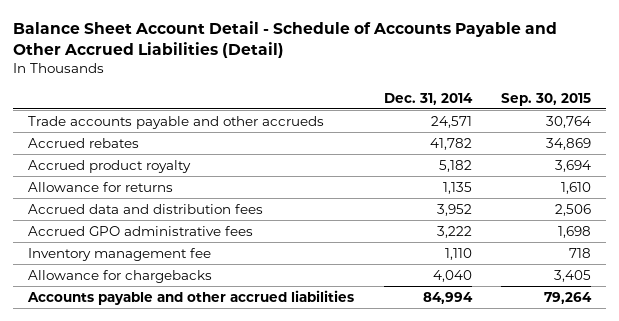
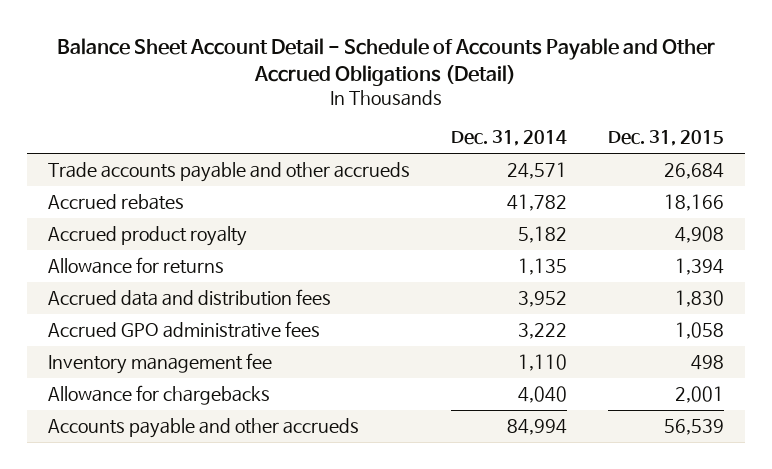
[13,21,558,59] Balance Sheet Account Detail - Schedule of Accounts Payable and Other Accrued Liabilities (Detail) -> [57,37,716,86] Balance Sheet Account Detail - Schedule of Accounts Payable and Other Accrued Obligations (Detail)
[501,92,592,106] Sep. 30, 2015 -> none
none -> [608,130,725,147] Dec. 31, 2015
[27,289,355,305] Accounts payable and other accrued liabilities -> [47,418,359,439] Accounts payable and other accrueds

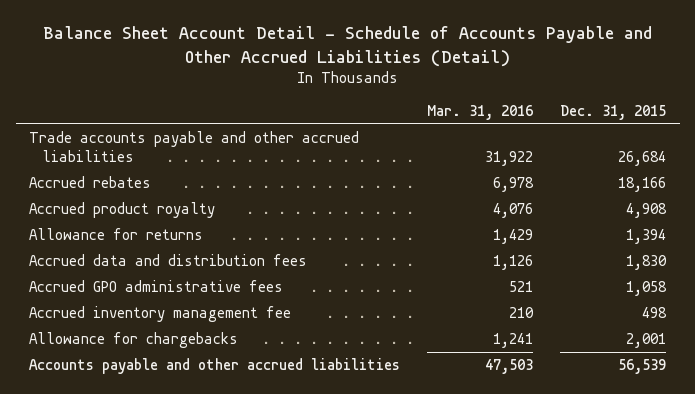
[57,37,716,86] Balance Sheet Account Detail - Schedule of Accounts Payable and Other Accrued Obligations (Detail) -> [42,26,652,67] Balance Sheet Account Detail - Schedule of Accounts Payable and Other Accrued Liabilities (Detail)
[451,130,568,147] Dec. 31, 2014 -> none
none -> [427,105,534,121] Mar. 31, 2016
[47,162,410,183] Trade accounts payable and other accrueds -> [29,131,360,163] Trade accounts payable and other accrued liabilities
[47,353,272,375] Inventory management fee -> [29,306,292,323] Accrued inventory management fee
[47,418,359,439] Accounts payable and other accrueds -> [29,358,401,375] Accounts payable and other accrued liabilities

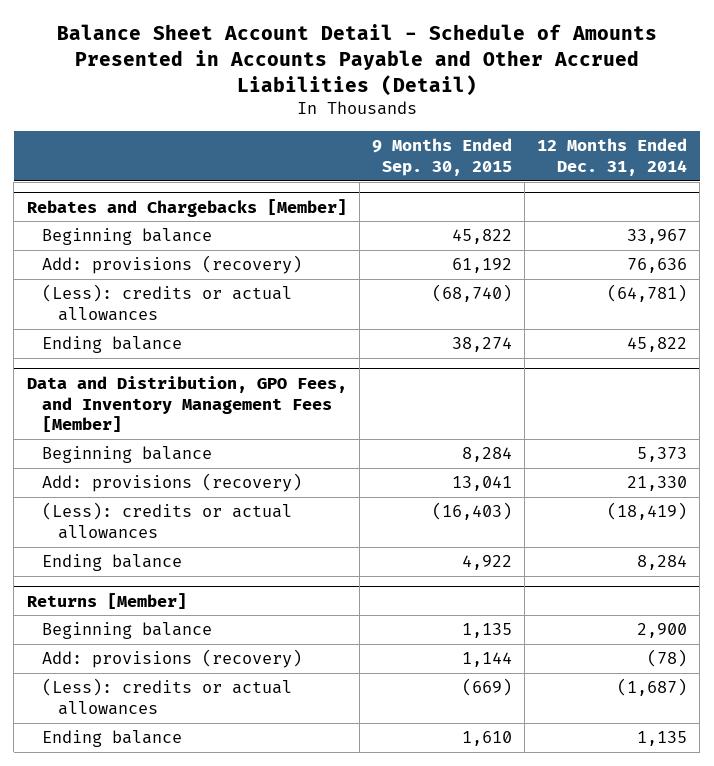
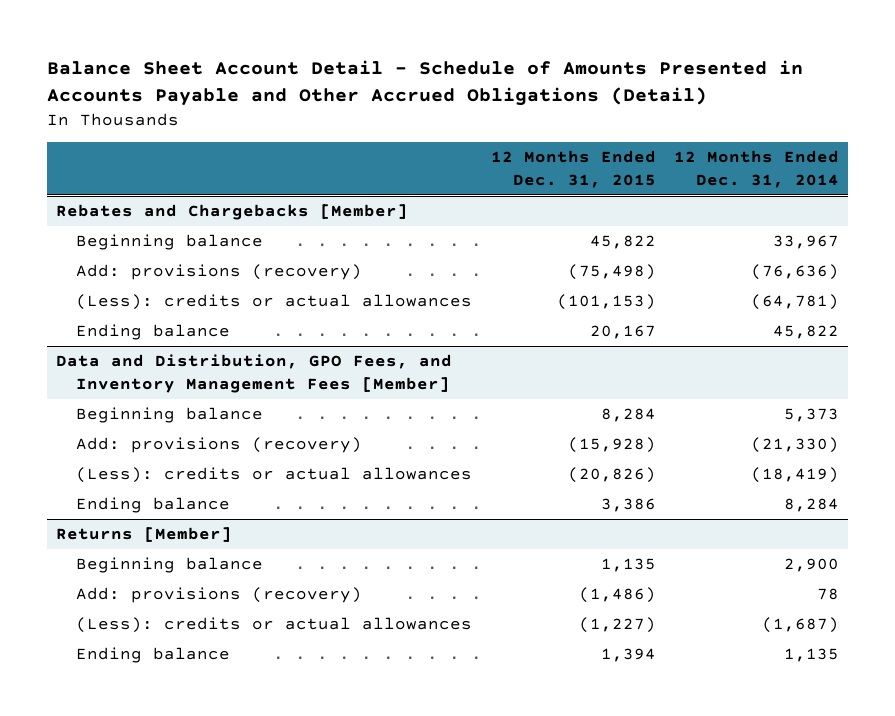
[56,23,657,96] Balance Sheet Account Detail - Schedule of Amounts Presented in Accounts Payable and Other Accrued Liabilities (Detail) -> [47,60,804,107] Balance Sheet Account Detail - Schedule of Amounts Presented in Accounts Payable and Other Accrued Obligations (Detail)
[371,138,512,177] 9 Months Ended Sep. 30, 2015 -> none
none -> [490,150,656,188] 12 Months Ended Dec. 31, 2015
[627,258,688,274] 76,636 -> [751,264,840,281] (76,636)
[627,476,688,492] 21,330 -> [751,437,840,454] (21,330)
[647,649,688,668] (78) -> [817,588,840,601] 78

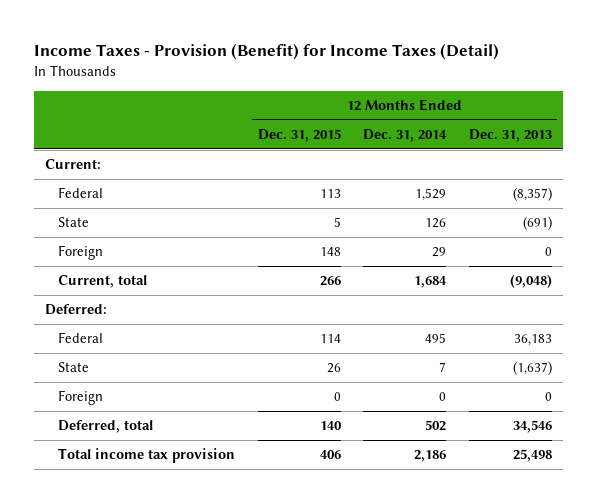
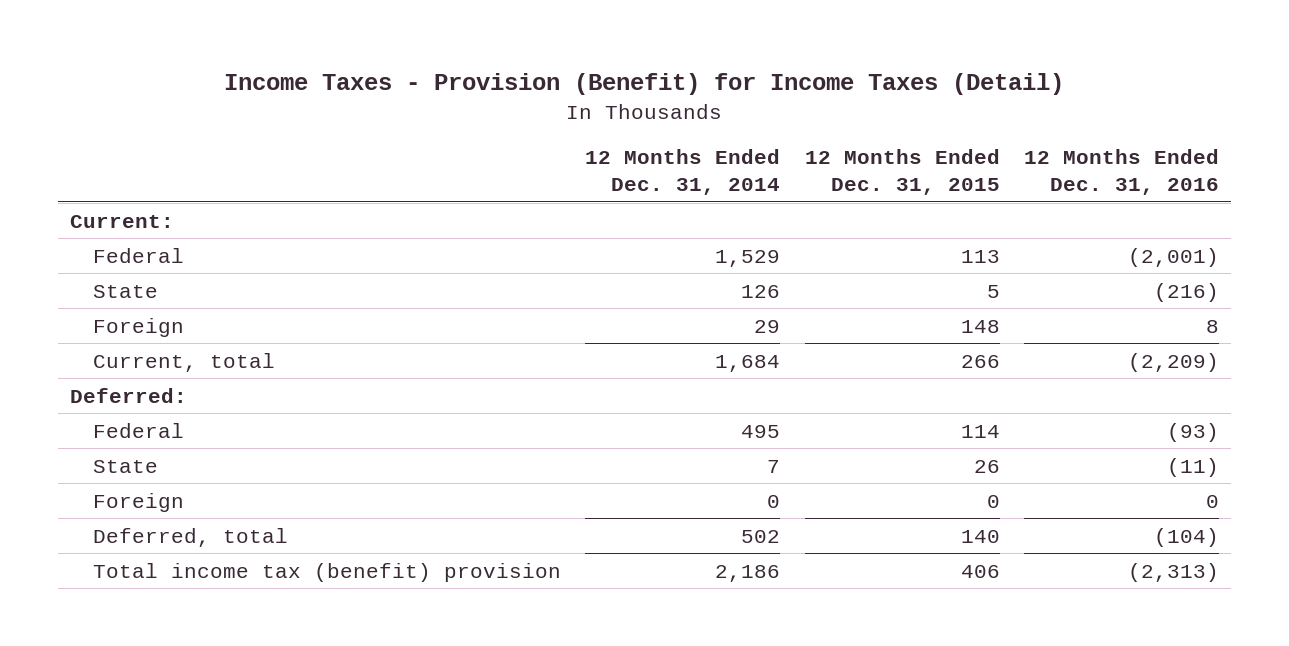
[468,129,552,143] Dec. 31, 2013 -> none
none -> [1024,149,1220,196] 12 Months Ended Dec. 31, 2016
[57,448,235,464] Total income tax provision -> [92,562,561,582] Total income tax (benefit) provision

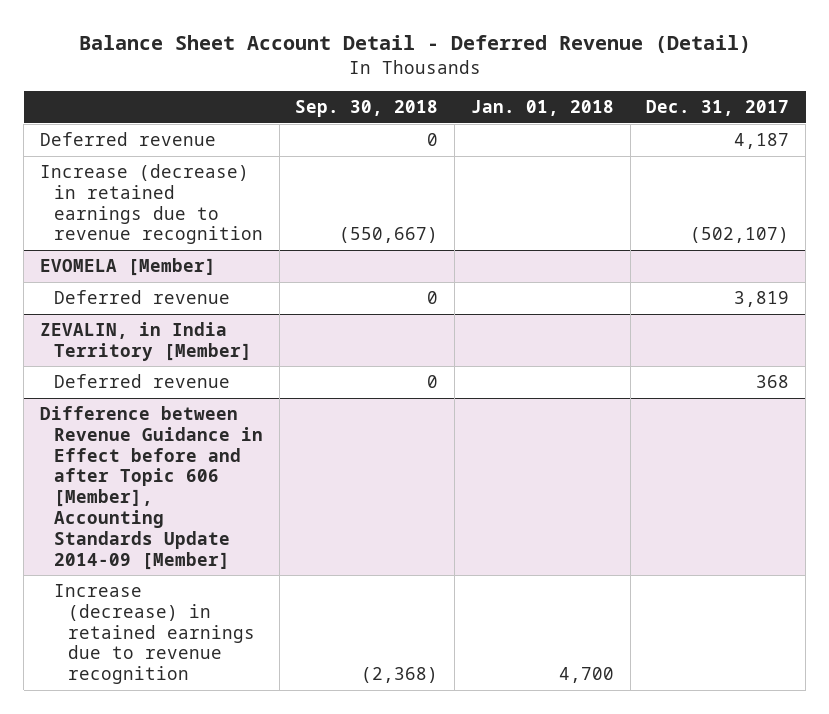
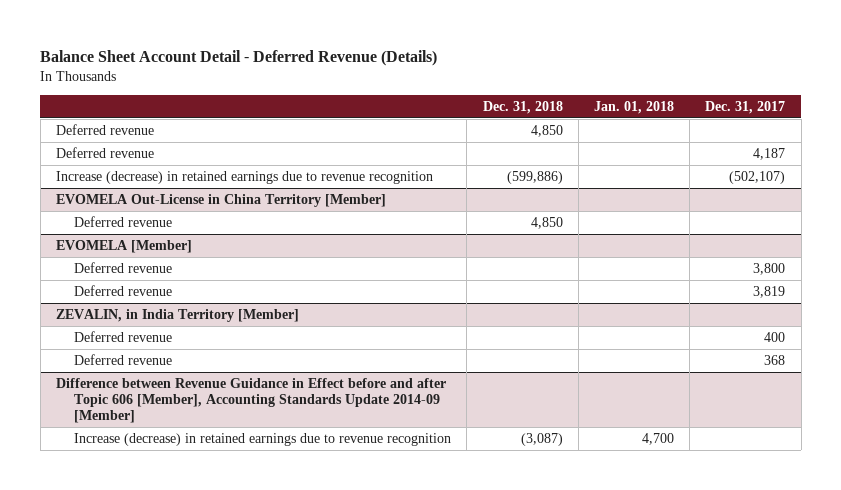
[78,35,751,54] Balance Sheet Account Detail - Deferred Revenue (Detail) -> [40,50,438,67] Balance Sheet Account Detail - Deferred Revenue (Details)
[295,100,439,118] Sep. 30, 2018 -> none
none -> [482,100,563,114] Dec. 31, 2018
none -> [55,123,154,135] Deferred revenue
none -> [55,193,386,207] EVOMELA Out-License in China Territory [Member]
none -> [74,215,173,227] Deferred revenue
none -> [74,261,173,273] Deferred revenue
none -> [74,330,173,342] Deferred revenue

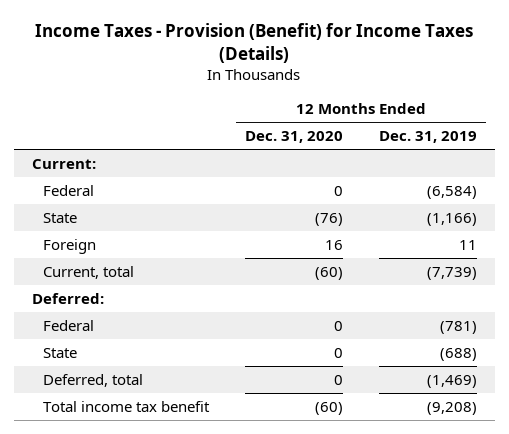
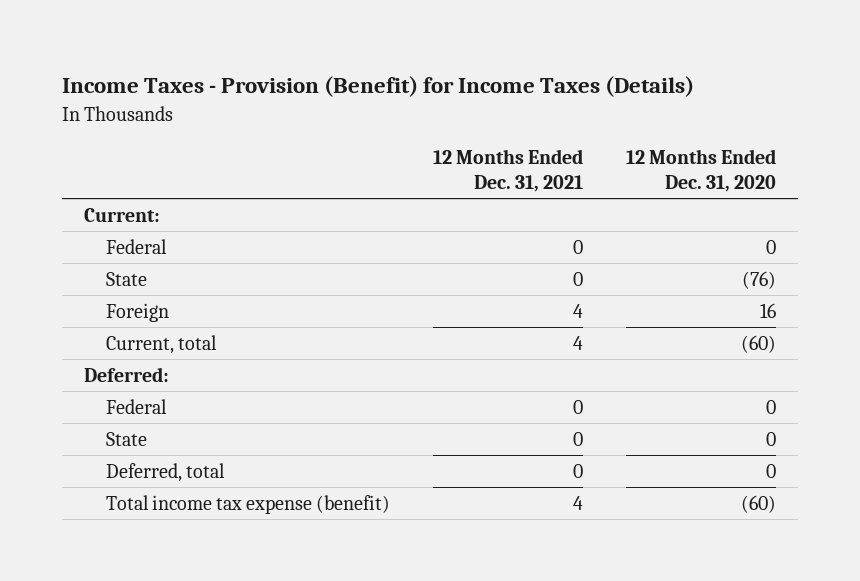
[378,130,477,143] Dec. 31, 2019 -> none
none -> [432,148,583,193] 12 Months Ended Dec. 31, 2021
[43,400,211,412] Total income tax benefit -> [105,494,390,514] Total income tax expense (benefit)

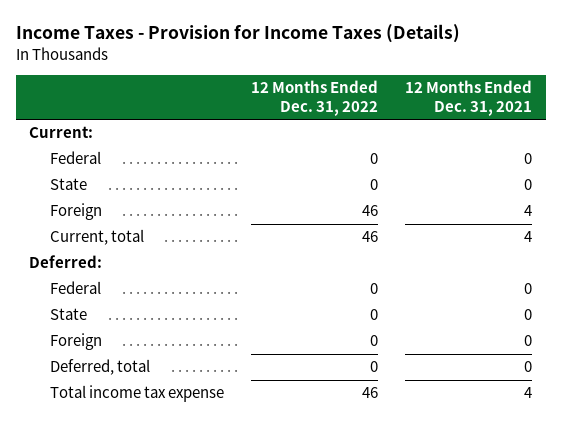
[62,76,695,98] Income Taxes - Provision (Benefit) for Income Taxes (Details) -> [15,24,460,44] Income Taxes - Provision for Income Taxes (Details)
[625,148,776,193] 12 Months Ended Dec. 31, 2020 -> none
none -> [251,80,379,116] 12 Months Ended Dec. 31, 2022
none -> [50,333,103,351] Foreign
[105,494,390,514] Total income tax expense (benefit) -> [50,385,225,403] Total income tax expense

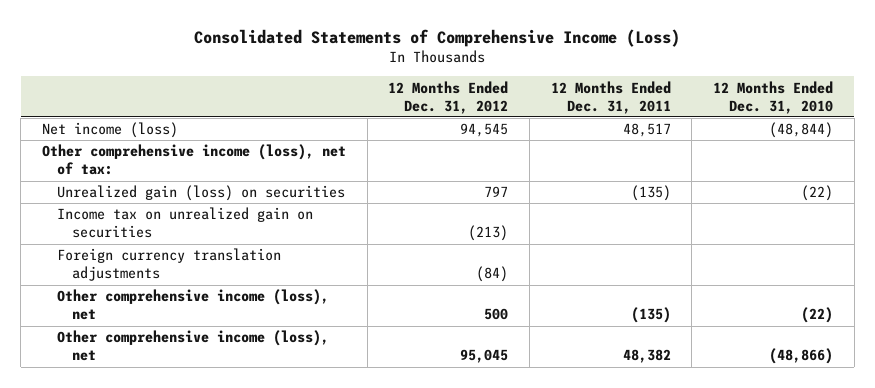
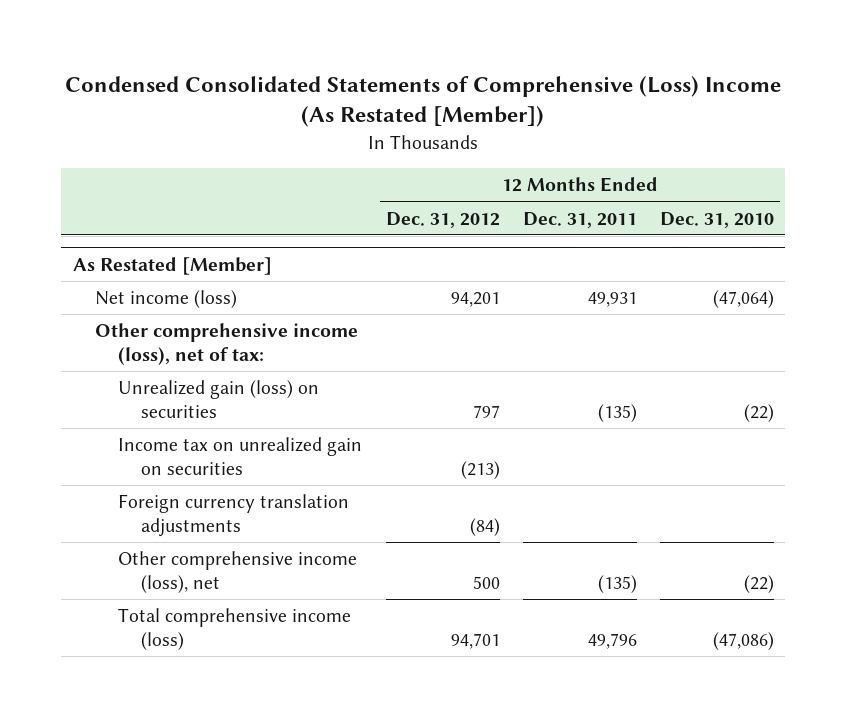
[194,28,681,47] Consolidated Statements of Comprehensive Income (Loss) -> [65,75,782,128] Condensed Consolidated Statements of Comprehensive (Loss) Income (As Restated [Member])
none -> [72,256,272,275] As Restated [Member]
[460,123,509,138] 94,545 -> [450,292,500,308] 94,201
[622,123,671,138] 48,517 -> [587,292,637,308] 49,931
[769,122,834,139] (48,844) -> [712,290,774,309] (47,064)
[56,330,329,362] Other comprehensive income (loss), net -> [118,608,352,650] Total comprehensive income (loss)
[460,349,509,364] 95,045 -> [450,632,500,649] 94,701
[622,349,671,364] 48,382 -> [587,632,637,649] 49,796
[769,348,834,365] (48,866) -> [712,631,774,650] (47,086)

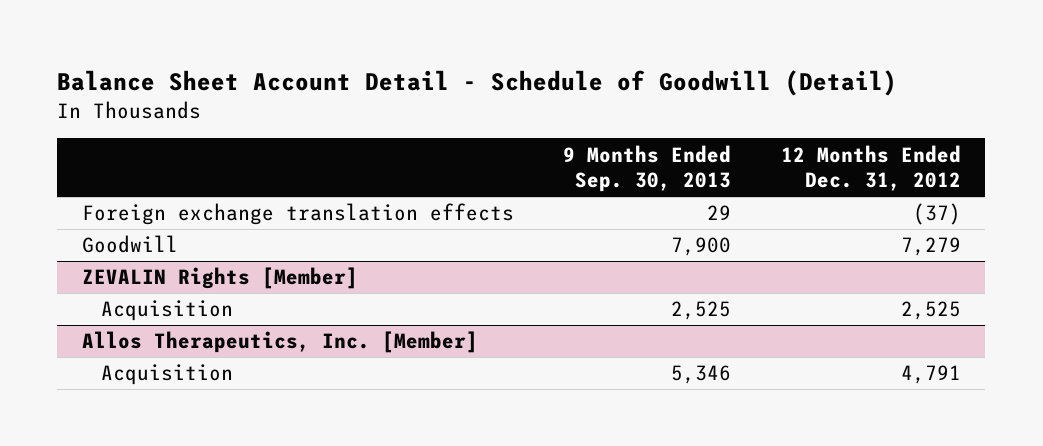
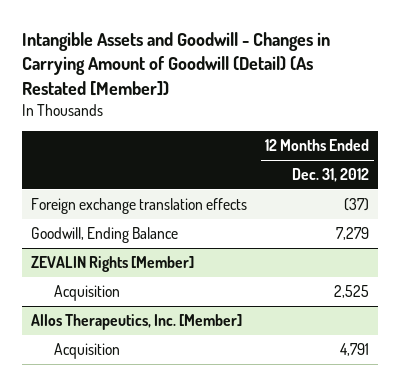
[57,69,898,96] Balance Sheet Account Detail - Schedule of Goodwill (Detail) -> [21,32,330,96] Intangible Assets and Goodwill - Changes in Carrying Amount of Goodwill (Detail) (As Restated [Member])
[563,144,732,193] 9 Months Ended Sep. 30, 2013 -> none
[82,235,179,254] Goodwill -> [30,227,178,244] Goodwill, Ending Balance

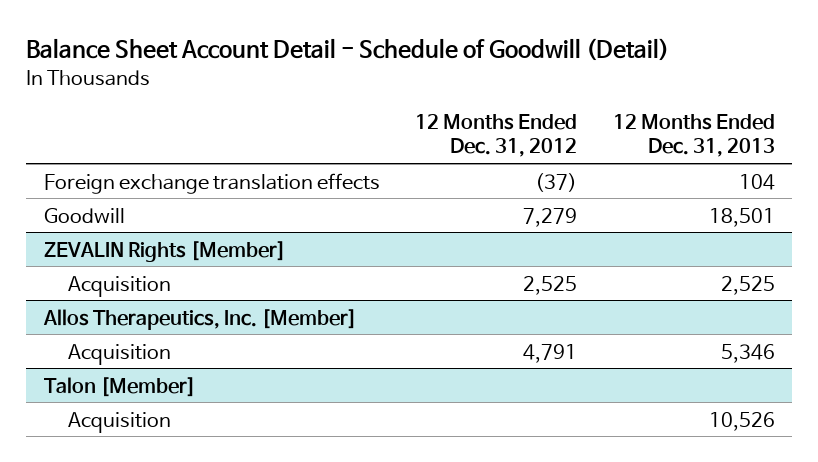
[21,32,330,96] Intangible Assets and Goodwill - Changes in Carrying Amount of Goodwill (Detail) (As Restated [Member]) -> [26,38,670,62] Balance Sheet Account Detail - Schedule of Goodwill (Detail)
none -> [612,114,775,158] 12 Months Ended Dec. 31, 2013
[30,227,178,244] Goodwill, Ending Balance -> [43,207,125,223] Goodwill
none -> [43,376,196,397] Talon [Member]
none -> [68,411,172,433] Acquisition

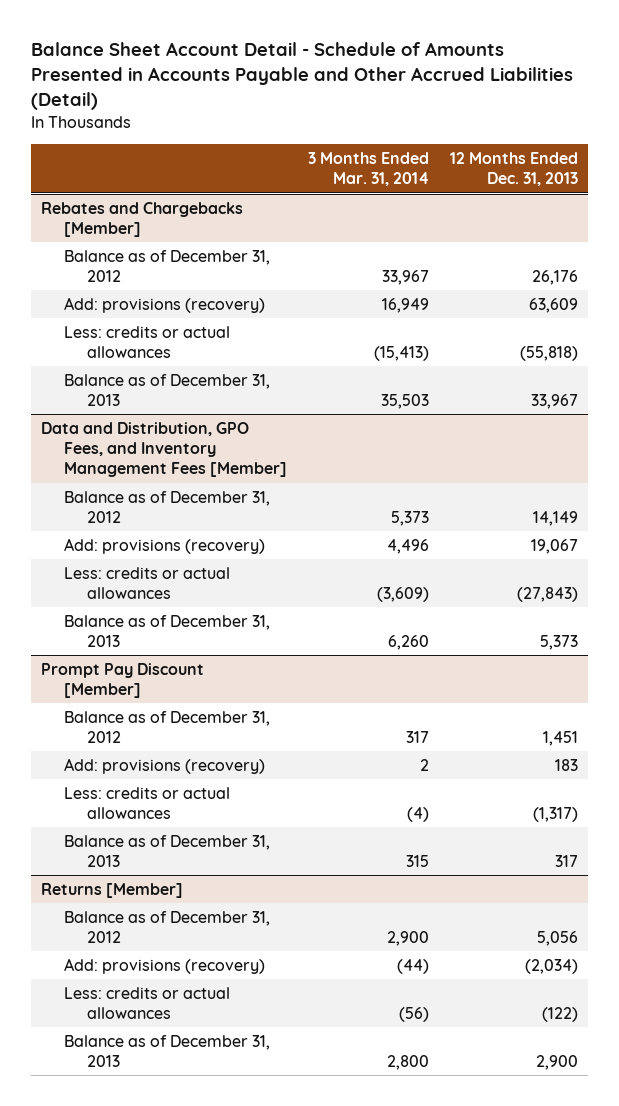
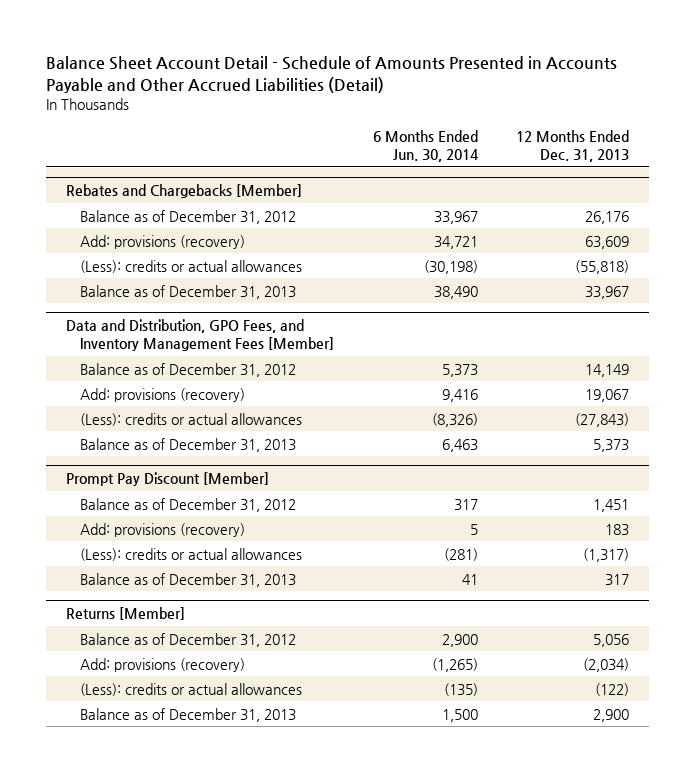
[308,151,430,187] 3 Months Ended Mar. 31, 2014 -> none
none -> [372,129,479,163] 6 Months Ended Jun. 30, 2014
[64,325,231,359] Less: credits or actual allowances -> [80,259,303,273] (Less): credits or actual allowances
[64,566,231,600] Less: credits or actual allowances -> [80,412,303,426] (Less): credits or actual allowances
[64,786,231,820] Less: credits or actual allowances -> [80,547,303,561] (Less): credits or actual allowances
[64,986,231,1020] Less: credits or actual allowances -> [80,682,303,696] (Less): credits or actual allowances

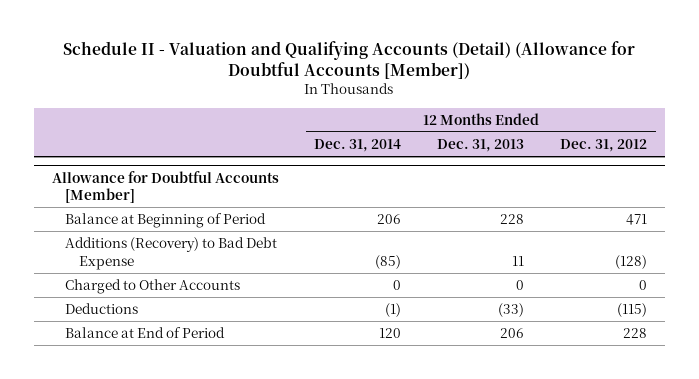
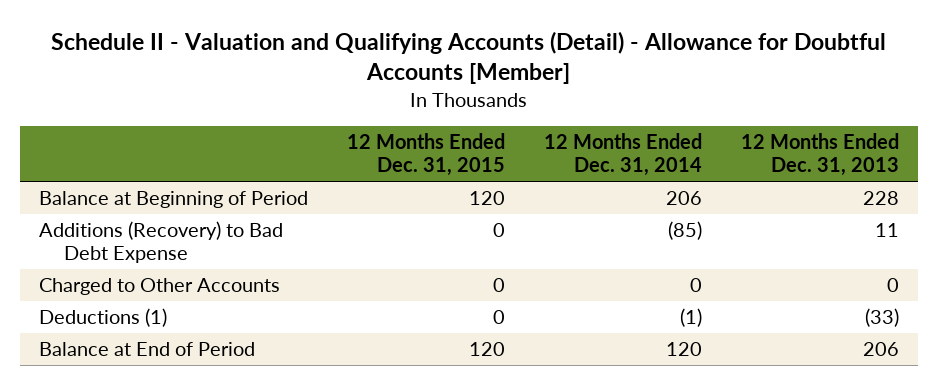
[63,40,636,79] Schedule II - Valuation and Qualifying Accounts (Detail) (Allowance for Doubtful Accounts [Member]) -> [50,30,886,85] Schedule II - Valuation and Qualifying Accounts (Detail) - Allowance for Doubtful Accounts [Member]
[560,139,648,153] Dec. 31, 2012 -> none
none -> [346,133,505,177] 12 Months Ended Dec. 31, 2015
[51,170,279,204] Allowance for Doubtful Accounts [Member] -> none
[65,303,139,315] Deductions -> [39,307,168,327] Deductions (1)

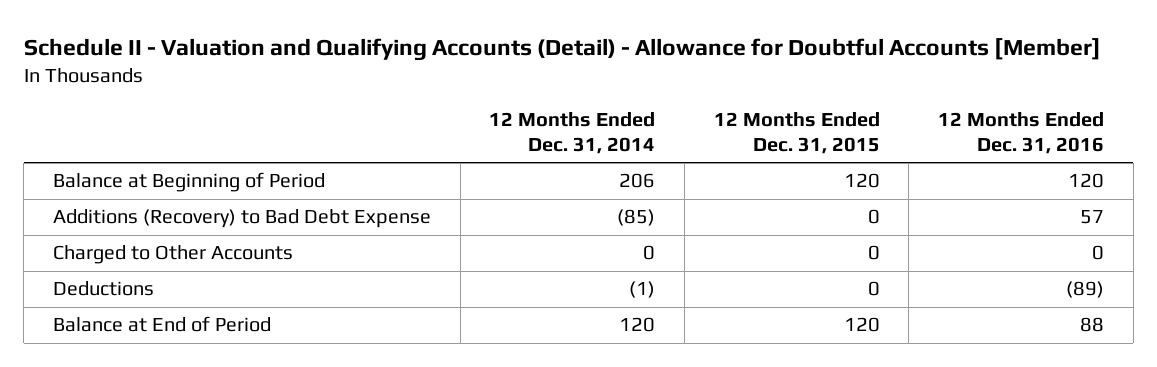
[740,133,899,177] 12 Months Ended Dec. 31, 2013 -> none
none -> [938,111,1105,154] 12 Months Ended Dec. 31, 2016
[39,307,168,327] Deductions (1) -> [52,281,154,297] Deductions

